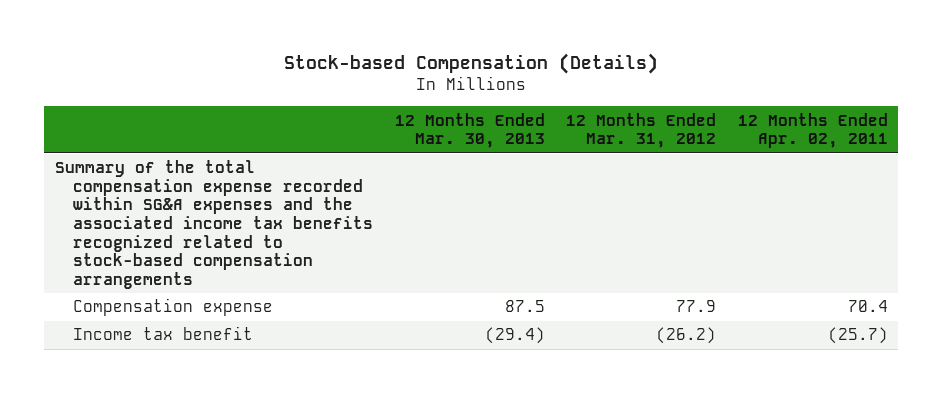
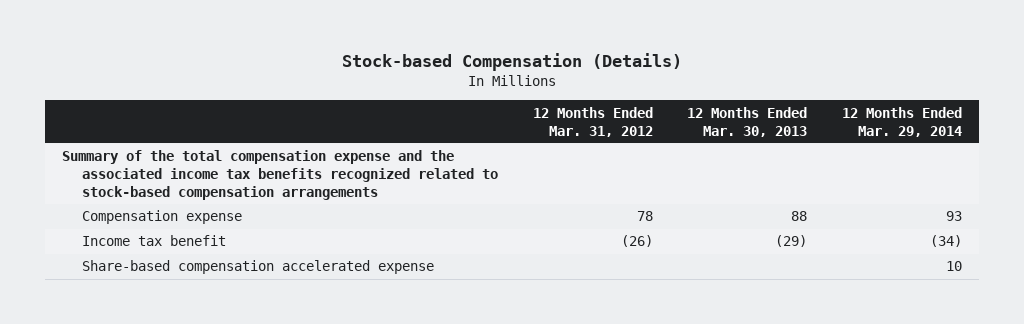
[737,112,888,149] 12 Months Ended Apr. 02, 2011 -> none
none -> [841,106,962,137] 12 Months Ended Mar. 29, 2014
[55,160,374,289] Summary of the total compensation expense recorded within SG&A expenses and the associated income tax benefits recognized related to stock-based compensation arrangements -> [62,150,498,201] Summary of the total compensation expense and the associated income tax benefits recognized related to stock-based compensation arrangements
[504,300,545,313] 87.5 -> [791,211,808,222] 88
[676,300,717,313] 77.9 -> [636,211,653,222] 78
[484,327,545,345] (29.4) -> [775,235,808,248] (29)
[656,327,717,345] (26.2) -> [620,235,653,248] (26)
none -> [81,260,434,275] Share-based compensation accelerated expense

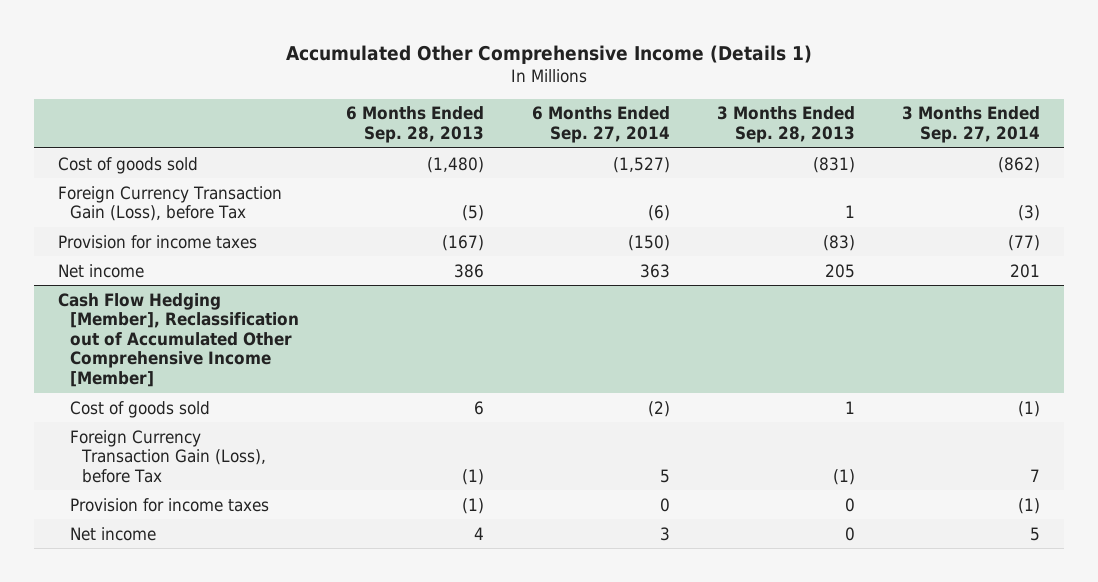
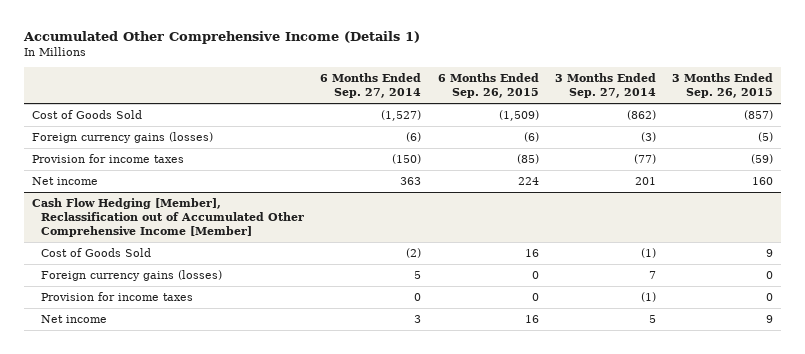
[346,106,485,144] 6 Months Ended Sep. 28, 2013 -> none
[716,106,855,144] 3 Months Ended Sep. 28, 2013 -> none
none -> [437,73,539,99] 6 Months Ended Sep. 26, 2015
none -> [672,73,774,99] 3 Months Ended Sep. 26, 2015
[58,156,199,174] Cost of goods sold -> [32,110,143,120] Cost of Goods Sold
[58,185,283,222] Foreign Currency Transaction Gain (Loss), before Tax -> [32,132,214,144] Foreign currency gains (losses)
[70,400,211,418] Cost of goods sold -> [41,248,152,258] Cost of Goods Sold
[70,429,267,483] Foreign Currency Transaction Gain (Loss), before Tax -> [41,270,223,282] Foreign currency gains (losses)

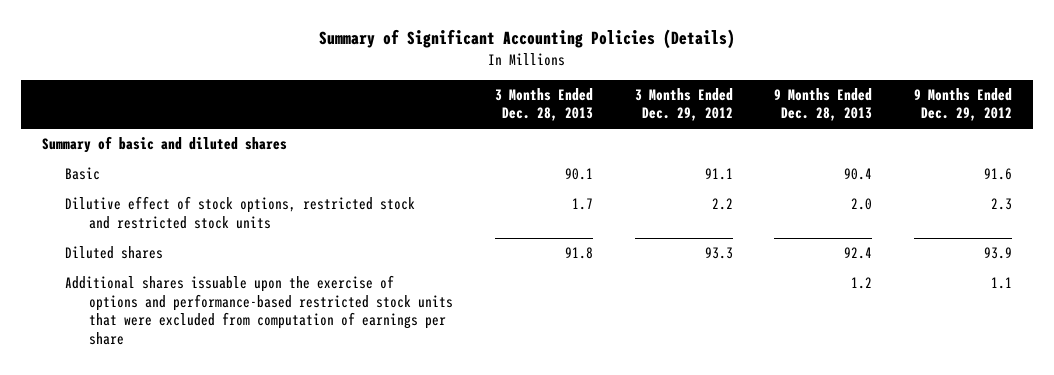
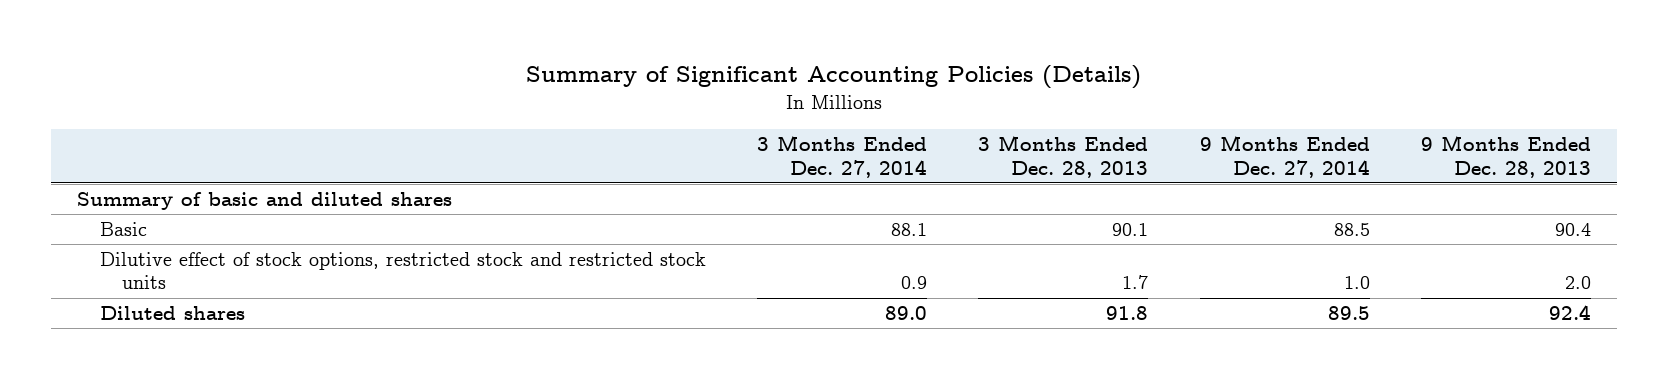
[634,88,733,122] 3 Months Ended Dec. 29, 2012 -> none
[914,88,1013,122] 9 Months Ended Dec. 29, 2012 -> none
none -> [756,135,927,178] 3 Months Ended Dec. 27, 2014
none -> [1199,135,1370,178] 9 Months Ended Dec. 27, 2014
[65,275,453,345] Additional shares issuable upon the exercise of options and performance-based restricted stock units that were excluded from computation of earnings per share -> none

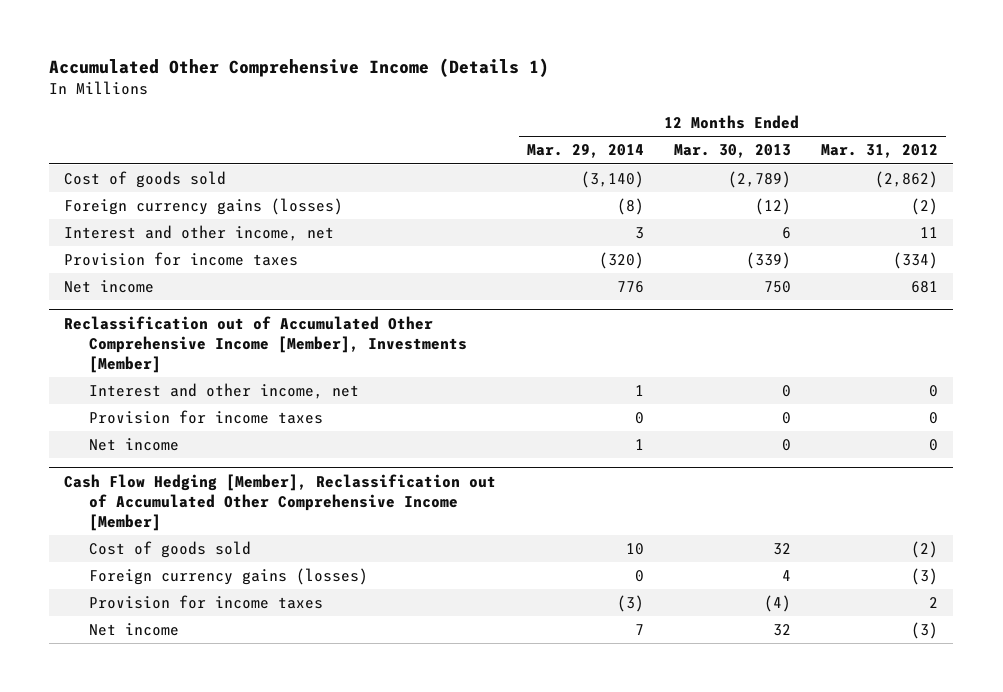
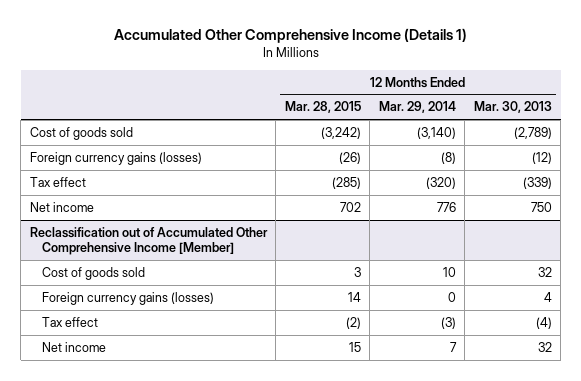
[821,144,939,159] Mar. 31, 2012 -> none
none -> [284,101,361,114] Mar. 28, 2015
[64,224,335,241] Interest and other income, net -> none
[64,251,299,266] Provision for income taxes -> [29,176,86,187] Tax effect
[88,382,359,399] Interest and other income, net -> none
[88,409,323,424] Provision for income taxes -> none
[88,437,179,451] Net income -> none
[64,473,497,531] Cash Flow Hedging [Member], Reclassification out of Accumulated Other Comprehensive Income [Member] -> none
[64,315,467,373] Reclassification out of Accumulated Other Comprehensive Income [Member], Investments [Member] -> [29,226,268,256] Reclassification out of Accumulated Other Comprehensive Income [Member]
[88,594,323,609] Provision for income taxes -> [41,316,98,327] Tax effect

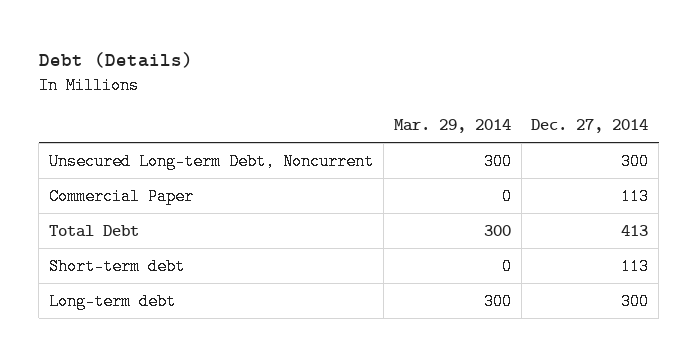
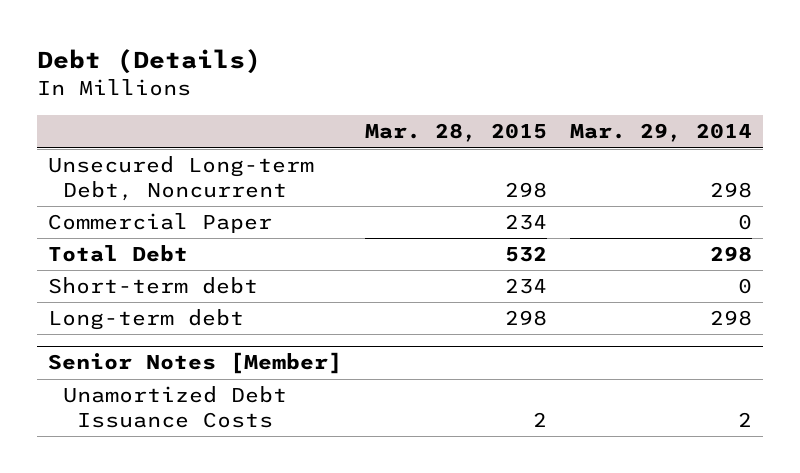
[531,119,649,134] Dec. 27, 2014 -> none
none -> [365,123,548,143] Mar. 28, 2015
[483,152,512,170] 300 -> [709,181,752,198] 298
[483,224,511,236] 300 -> [709,246,752,263] 298
[483,292,512,310] 300 -> [709,310,752,327] 298
none -> [48,352,343,375] Senior Notes [Member]
none -> [62,386,287,428] Unamortized Debt Issuance Costs

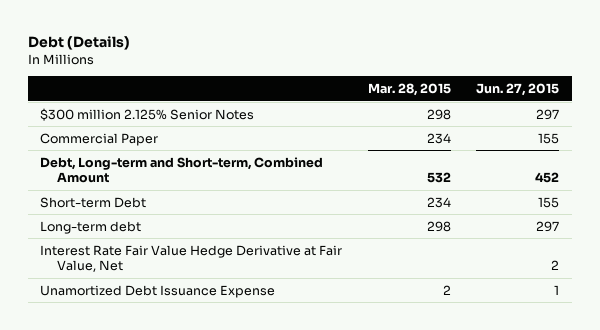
[569,123,752,143] Mar. 29, 2014 -> none
none -> [476,82,560,96] Jun. 27, 2015
[48,156,315,201] Unsecured Long-term Debt, Noncurrent -> [40,107,255,121] $300 million 2.125% Senior Notes
[48,245,189,263] Total Debt -> [40,156,324,184] Debt, Long-term and Short-term, Combined Amount
[48,277,259,295] Short-term debt -> [40,196,147,208] Short-term Debt
[48,352,343,375] Senior Notes [Member] -> none
none -> [40,244,343,273] Interest Rate Fair Value Hedge Derivative at Fair Value, Net
[62,386,287,428] Unamortized Debt Issuance Costs -> [40,284,276,298] Unamortized Debt Issuance Expense

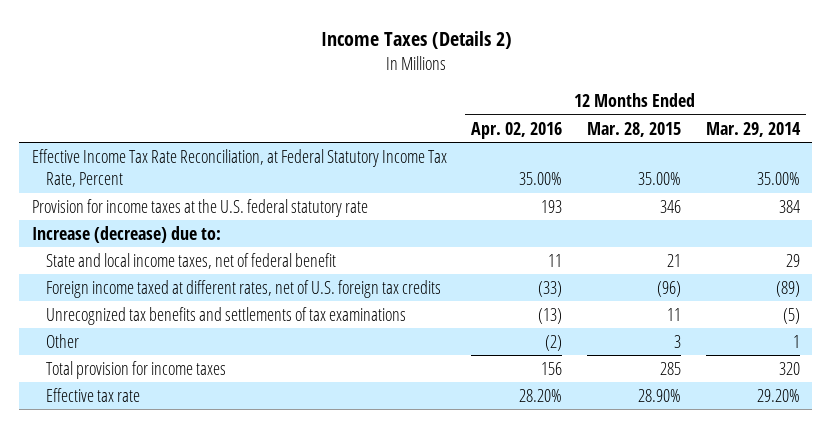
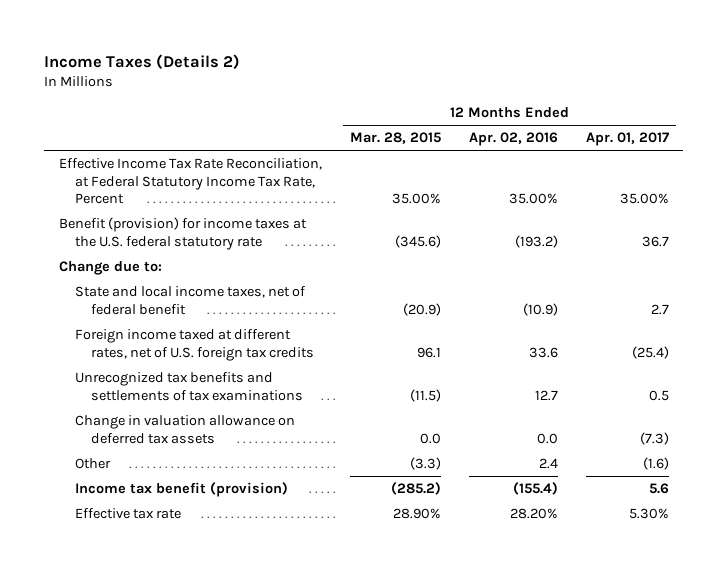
[705,121,801,137] Mar. 29, 2014 -> none
none -> [586,132,670,147] Apr. 01, 2017
[31,198,368,217] Provision for income taxes at the U.S. federal statutory rate -> [58,217,307,250] Benefit (provision) for income taxes at the U.S. federal statutory rate
[541,199,563,213] 193 -> [515,234,559,248] (193.2)
[659,199,681,213] 346 -> [394,234,441,248] (345.6)
[31,225,221,243] Increase (decrease) due to: -> [58,261,162,276] Change due to:
[548,253,563,267] 11 -> [523,302,559,316] (10.9)
[666,253,681,267] 21 -> [402,302,441,316] (20.9)
[538,280,563,297] (33) -> [529,346,559,358] 33.6
[656,280,681,297] (96) -> [416,346,441,358] 96.1
[538,307,563,324] (13) -> [535,389,559,401] 12.7
[666,307,681,321] 11 -> [409,388,441,402] (11.5)
none -> [74,415,295,444] Change in valuation allowance on deferred tax assets
[545,334,563,351] (2) -> [539,458,559,470] 2.4
[673,334,681,348] 3 -> [409,457,441,471] (3.3)
[46,360,227,379] Total provision for income taxes -> [74,482,288,498] Income tax benefit (provision)
[541,361,563,375] 156 -> [513,482,559,496] (155.4)
[659,361,681,375] 285 -> [390,482,441,496] (285.2)

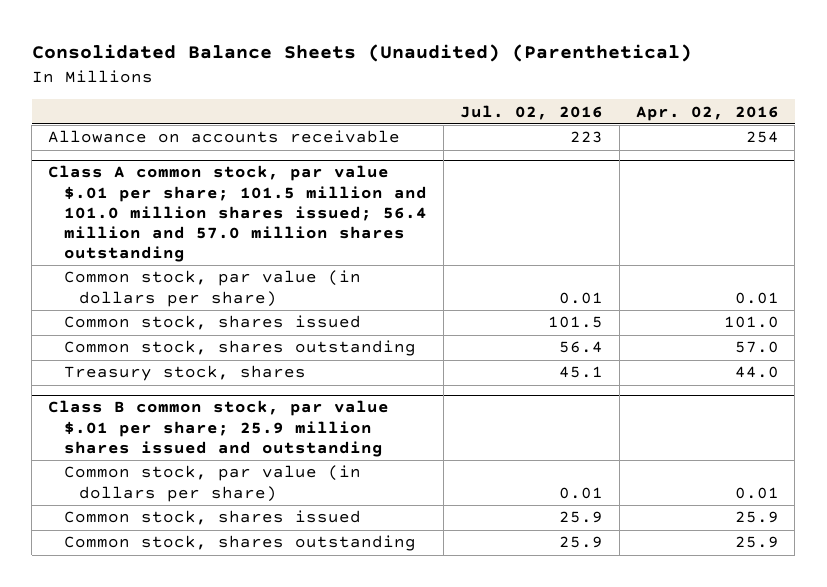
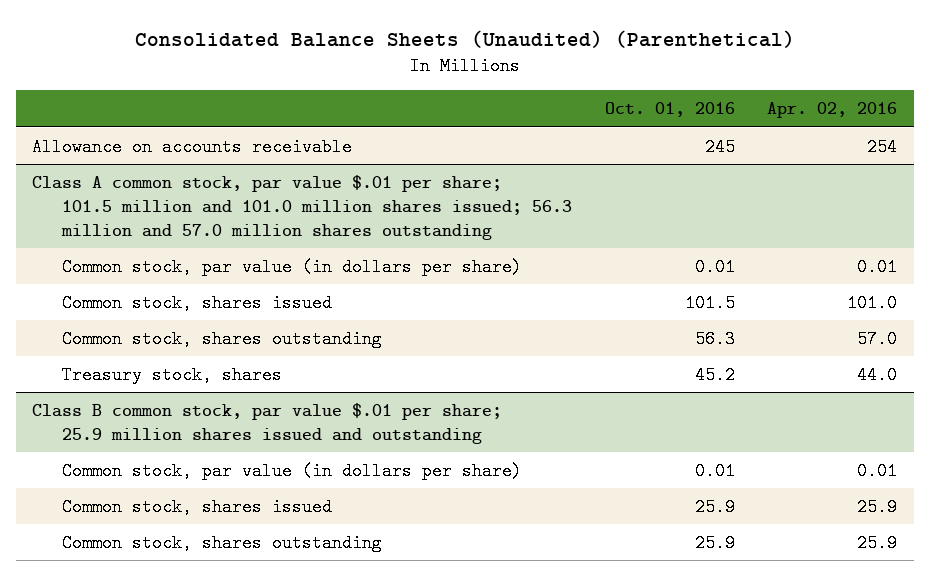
[459,104,603,120] Jul. 02, 2016 -> none
none -> [604,102,735,118] Oct. 01, 2016
[48,165,427,262] Class A common stock, par value $.01 per share; 101.5 million and 101.0 million shares issued; 56.4 million and 57.0 million shares outstanding -> [32,175,573,240] Class A common stock, par value $.01 per share; 101.5 million and 101.0 million shares issued; 56.3 million and 57.0 million shares outstanding

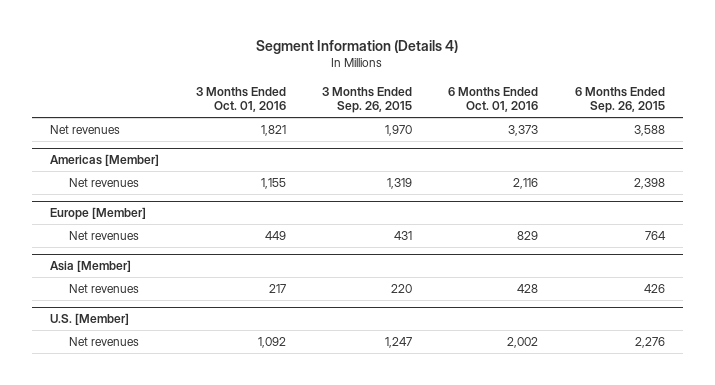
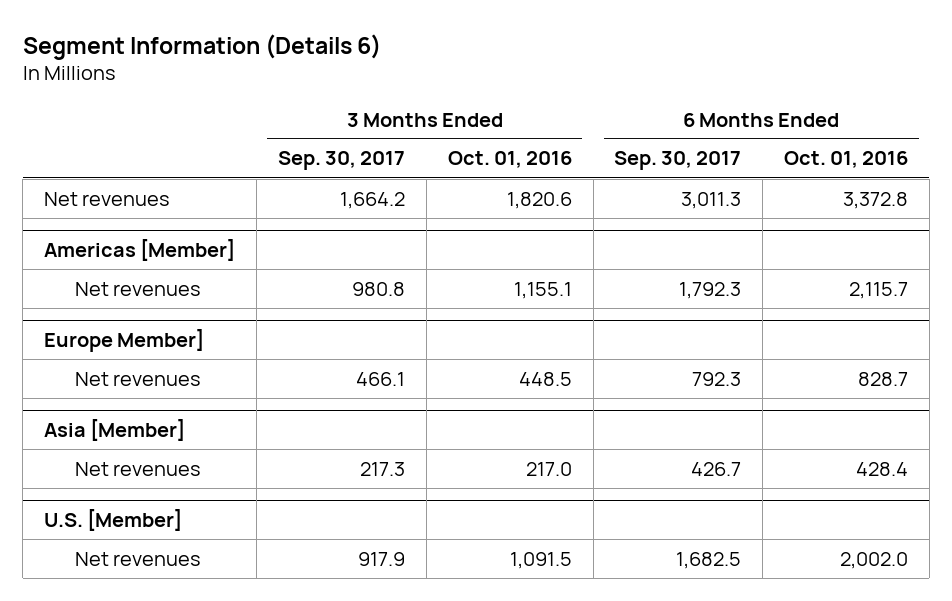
[256,39,459,54] Segment Information (Details 4) -> [22,33,381,60] Segment Information (Details 6)
[321,86,412,114] 3 Months Ended Sep. 26, 2015 -> none
[574,86,665,114] 6 Months Ended Sep. 26, 2015 -> none
none -> [277,151,405,171] Sep. 30, 2017
none -> [614,151,742,171] Sep. 30, 2017
[260,125,286,137] 1,821 -> [506,191,572,209] 1,820.6
[508,125,539,137] 3,373 -> [843,191,909,209] 3,372.8
[260,178,286,190] 1,155 -> [513,281,572,299] 1,155.1
[513,178,539,190] 2,116 -> [849,281,909,299] 2,115.7
[50,207,147,221] Europe [Member] -> [44,328,205,352] Europe Member]
[264,231,286,241] 449 -> [518,371,572,386] 448.5
[517,231,539,241] 829 -> [858,371,909,386] 828.7
[268,284,286,294] 217 -> [525,461,572,476] 217.0
[517,284,539,294] 428 -> [856,461,909,476] 428.4
[257,337,286,349] 1,092 -> [509,551,572,569] 1,091.5
[507,337,539,349] 2,002 -> [840,551,909,569] 2,002.0

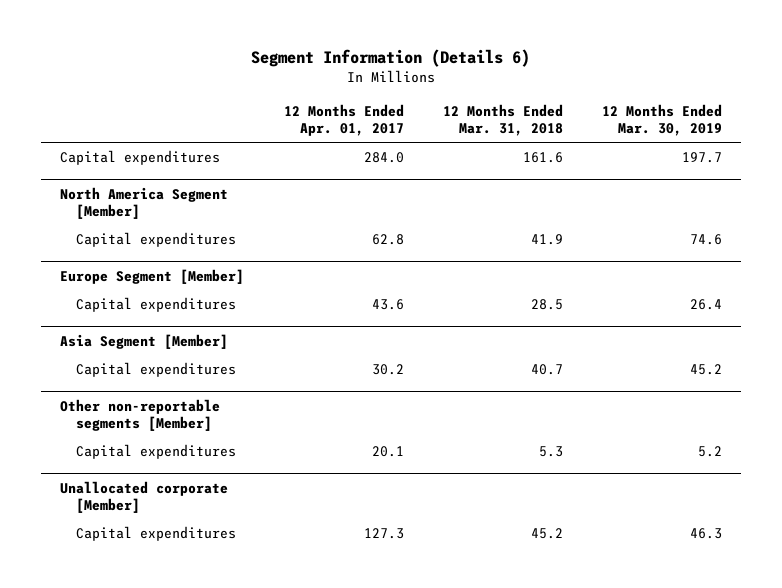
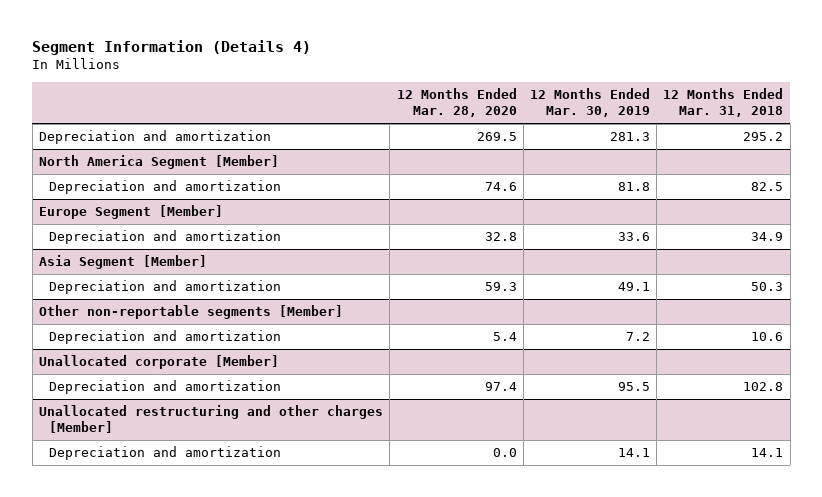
[251,48,531,67] Segment Information (Details 6) -> [32,40,312,56] Segment Information (Details 4)
[283,103,404,136] 12 Months Ended Apr. 01, 2017 -> none
none -> [396,88,517,118] 12 Months Ended Mar. 28, 2020
[60,150,221,166] Capital expenditures -> none
none -> [39,129,272,144] Depreciation and amortization
[75,232,236,248] Capital expenditures -> none
none -> [48,179,281,194] Depreciation and amortization
[75,297,236,313] Capital expenditures -> none
none -> [48,229,281,244] Depreciation and amortization
[75,362,236,378] Capital expenditures -> none
none -> [48,279,281,294] Depreciation and amortization
[75,444,236,460] Capital expenditures -> none
none -> [48,329,281,344] Depreciation and amortization
[75,526,236,542] Capital expenditures -> none
none -> [48,379,281,394] Depreciation and amortization
none -> [39,404,384,434] Unallocated restructuring and other charges [Member]
none -> [48,445,281,460] Depreciation and amortization

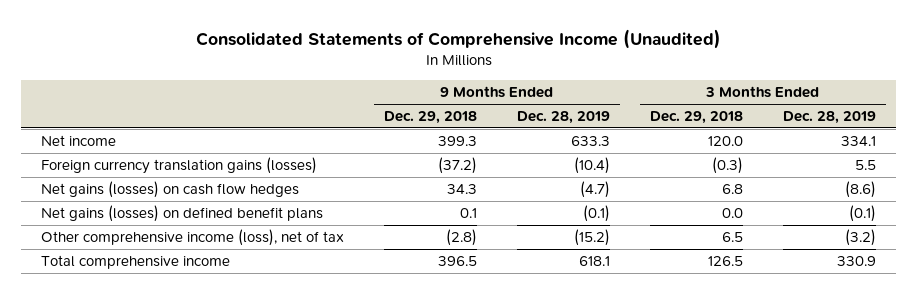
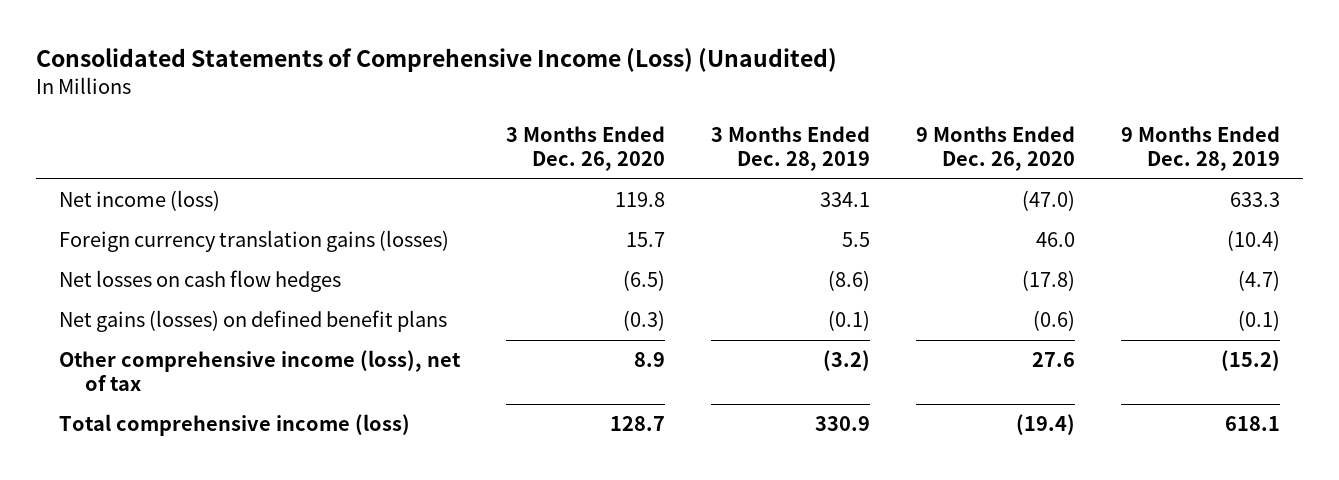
[195,28,721,49] Consolidated Statements of Comprehensive Income (Unaudited) -> [36,48,838,73] Consolidated Statements of Comprehensive Income (Loss) (Unaudited)
[384,111,478,125] Dec. 29, 2018 -> none
[650,111,744,125] Dec. 29, 2018 -> none
none -> [505,125,665,172] 3 Months Ended Dec. 26, 2020
none -> [915,125,1075,172] 9 Months Ended Dec. 26, 2020
[41,135,117,147] Net income -> [58,190,220,212] Net income (loss)
[41,181,300,199] Net gains (losses) on cash flow hedges -> [58,270,341,293] Net losses on cash flow hedges
[41,255,231,270] Total comprehensive income -> [58,414,410,437] Total comprehensive income (loss)

